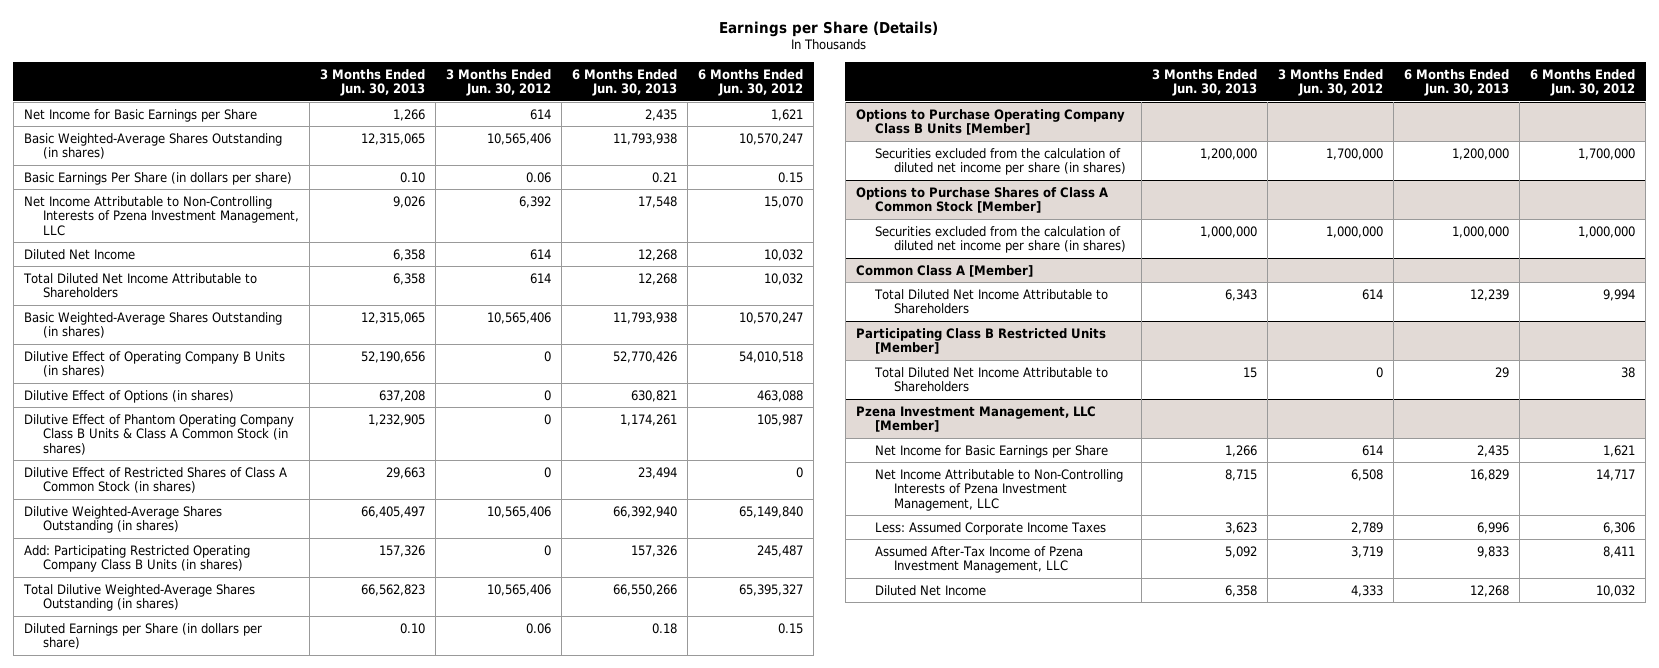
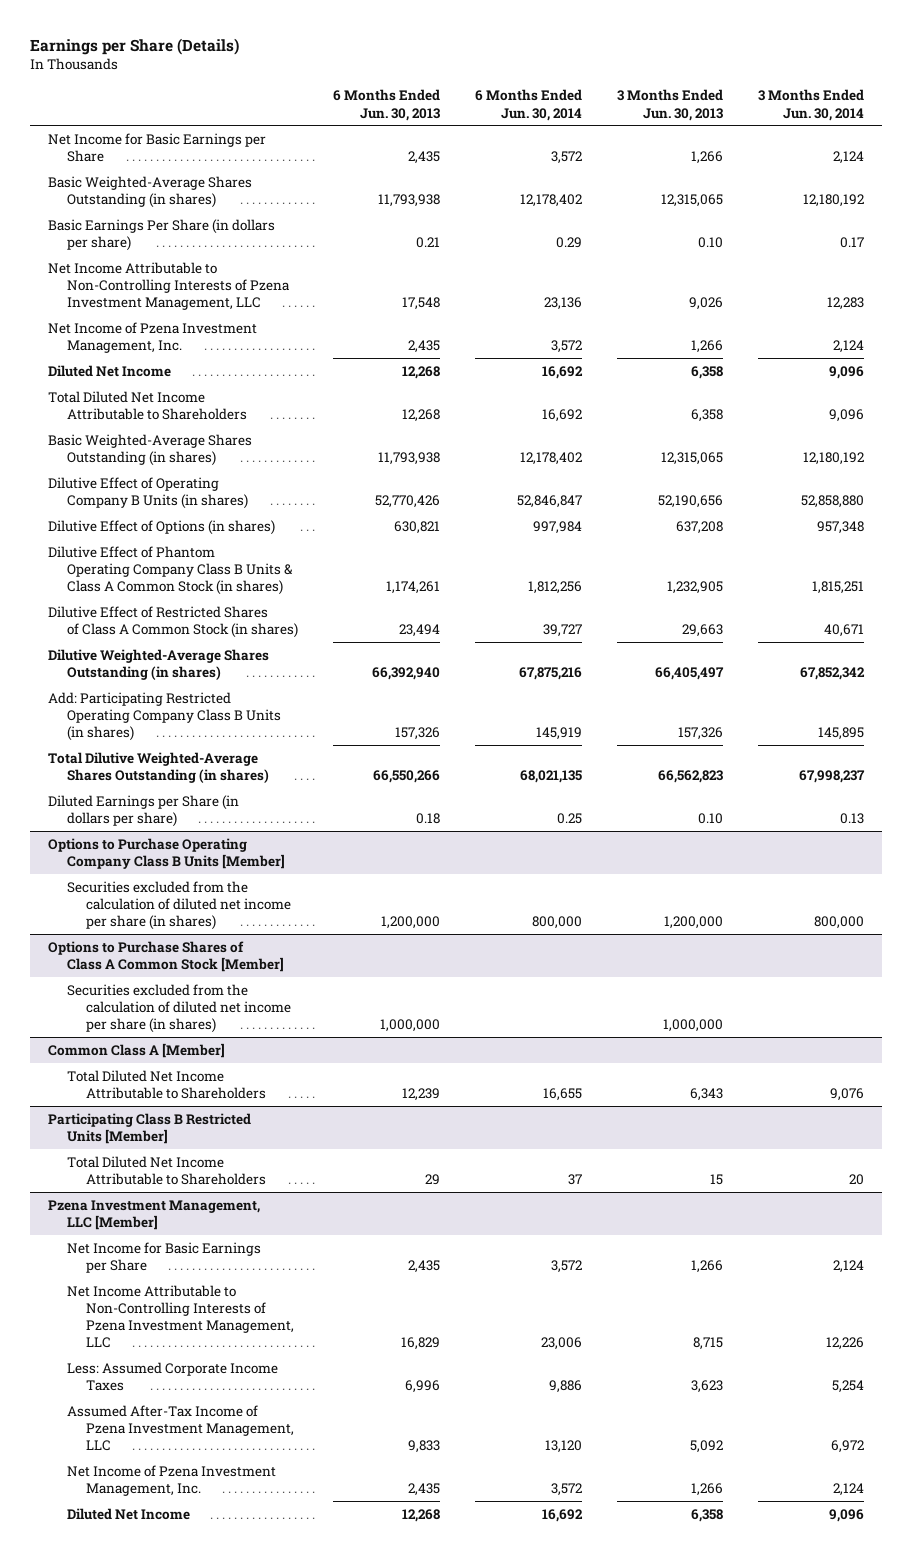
[446,68,552,97] 3 Months Ended Jun. 30, 2012 -> none
[698,68,804,97] 6 Months Ended Jun. 30, 2012 -> none
none -> [475,89,583,121] 6 Months Ended Jun. 30, 2014
none -> [758,89,865,121] 3 Months Ended Jun. 30, 2014
none -> [47,321,257,353] Net Income of Pzena Investment Management, Inc.
none -> [66,1464,276,1496] Net Income of Pzena Investment Management, Inc.

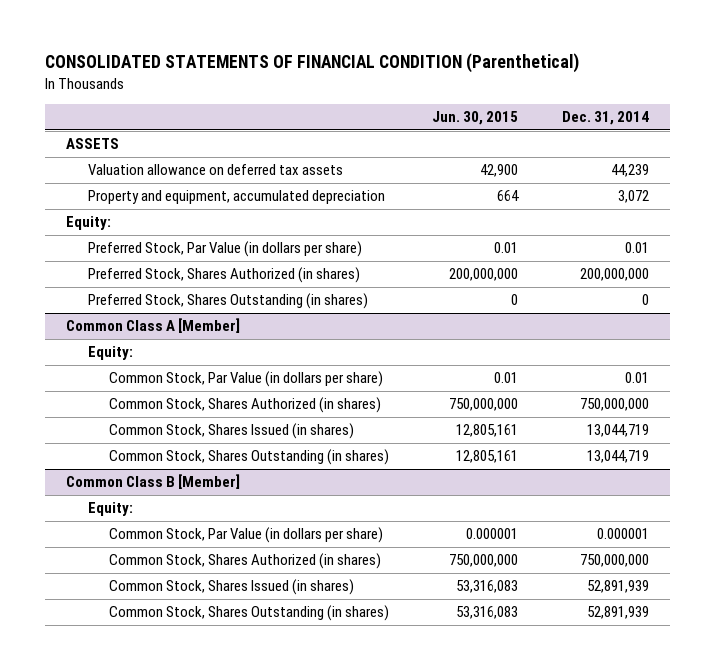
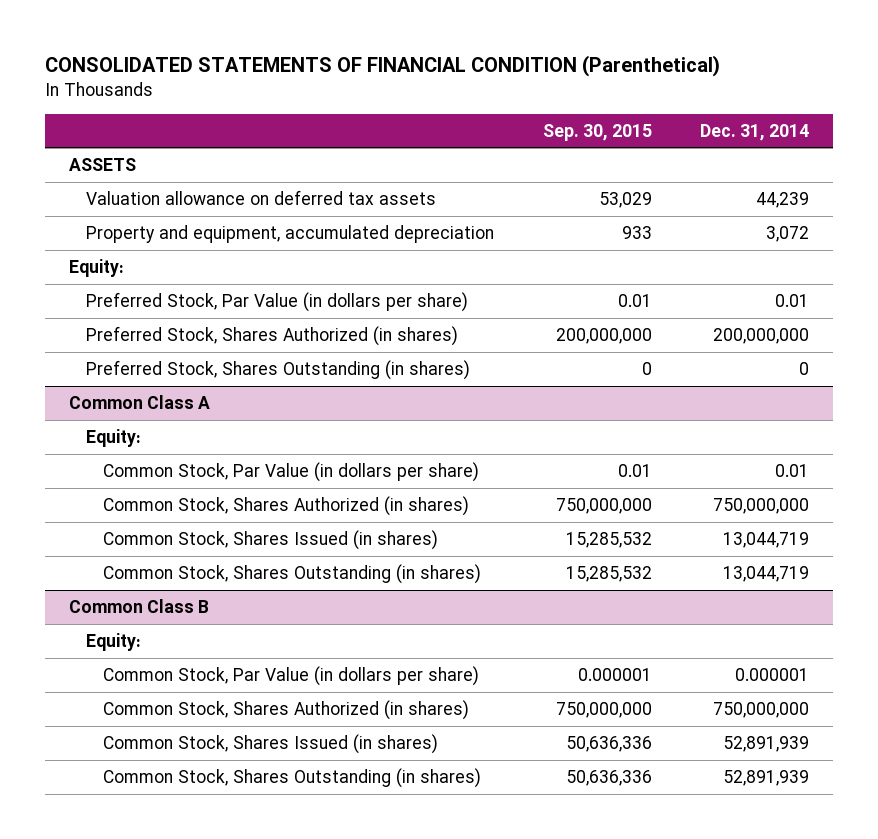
[432,111,519,126] Jun. 30, 2015 -> none
none -> [542,123,652,141] Sep. 30, 2015
[66,318,241,334] Common Class A [Member] -> [69,395,211,410] Common Class A
[66,474,241,490] Common Class B [Member] -> [69,599,210,614] Common Class B

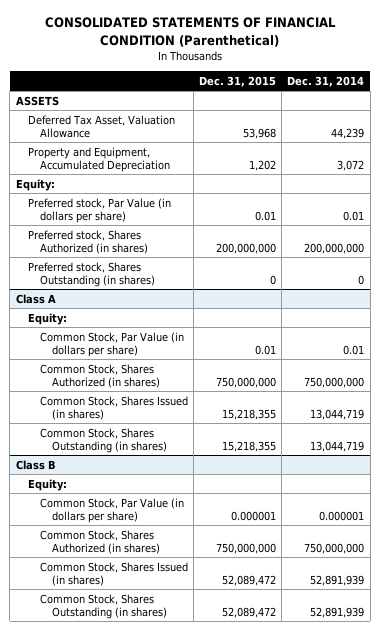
[542,123,652,141] Sep. 30, 2015 -> none
none -> [198,75,276,87] Dec. 31, 2015
[86,190,437,206] Valuation allowance on deferred tax assets -> [27,114,175,138] Deferred Tax Asset, Valuation Allowance
[86,225,495,244] Property and equipment, accumulated depreciation -> [27,146,170,172] Property and Equipment, Accumulated Depreciation
[86,292,469,313] Preferred Stock, Par Value (in dollars per share) -> [27,197,171,223] Preferred stock, Par Value (in dollars per share)
[86,326,459,347] Preferred Stock, Shares Authorized (in shares) -> [27,229,148,254] Preferred stock, Shares Authorized (in shares)
[86,360,471,381] Preferred Stock, Shares Outstanding (in shares) -> [27,261,155,287] Preferred stock, Shares Outstanding (in shares)
[69,395,211,410] Common Class A -> [15,293,56,304] Class A
[69,599,210,614] Common Class B -> [15,459,56,470] Class B

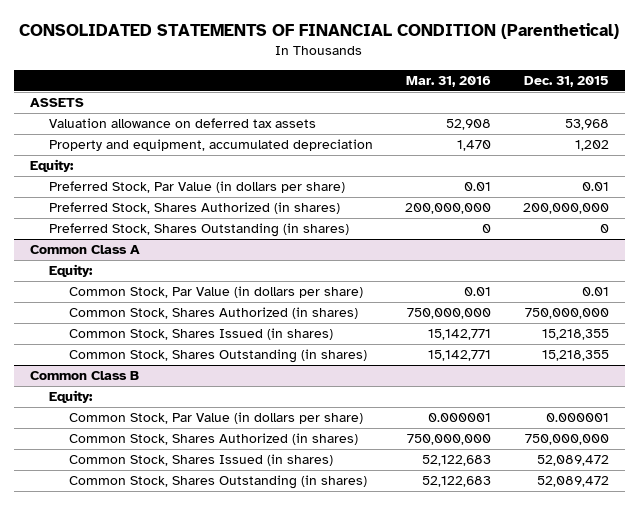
[287,75,365,87] Dec. 31, 2014 -> none
none -> [406,75,492,87] Mar. 31, 2016
[27,114,175,138] Deferred Tax Asset, Valuation Allowance -> [49,118,317,129] Valuation allowance on deferred tax assets
[27,146,170,172] Property and Equipment, Accumulated Depreciation -> [49,139,374,152] Property and equipment, accumulated depreciation
[27,197,171,223] Preferred stock, Par Value (in dollars per share) -> [49,181,346,194] Preferred Stock, Par Value (in dollars per share)
[27,229,148,254] Preferred stock, Shares Authorized (in shares) -> [49,202,341,215] Preferred Stock, Shares Authorized (in shares)
[27,261,155,287] Preferred stock, Shares Outstanding (in shares) -> [49,223,350,238] Preferred Stock, Shares Outstanding (in shares)
[15,293,56,304] Class A -> [29,245,140,255] Common Class A
[15,459,56,470] Class B -> [29,371,139,381] Common Class B

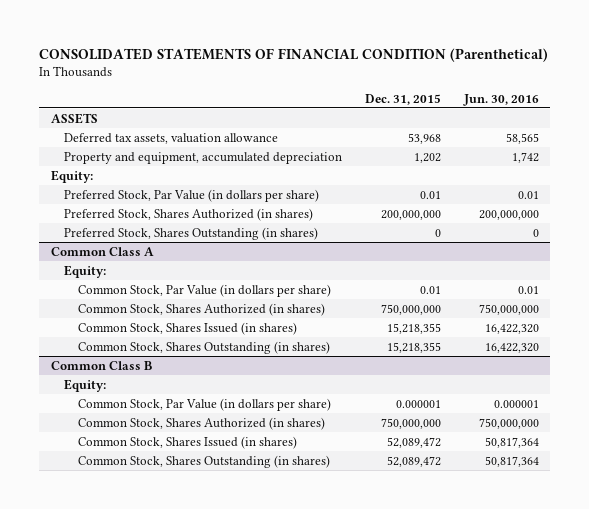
[406,75,492,87] Mar. 31, 2016 -> none
none -> [462,93,539,106] Jun. 30, 2016
[49,118,317,129] Valuation allowance on deferred tax assets -> [64,132,279,144] Deferred tax assets, valuation allowance

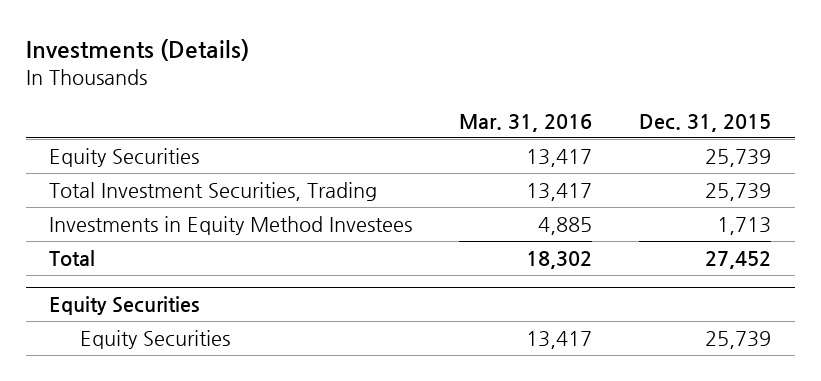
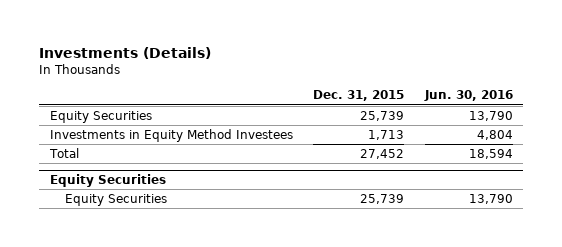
[459,113,593,132] Mar. 31, 2016 -> none
none -> [423,90,513,102] Jun. 30, 2016
[49,182,378,202] Total Investment Securities, Trading -> none

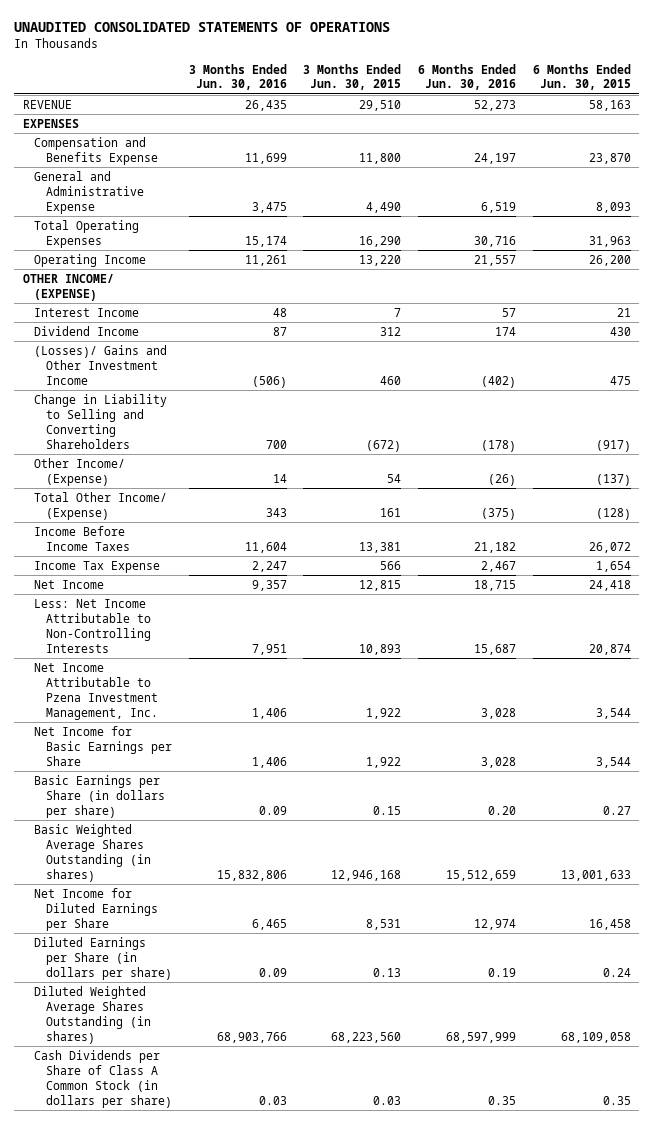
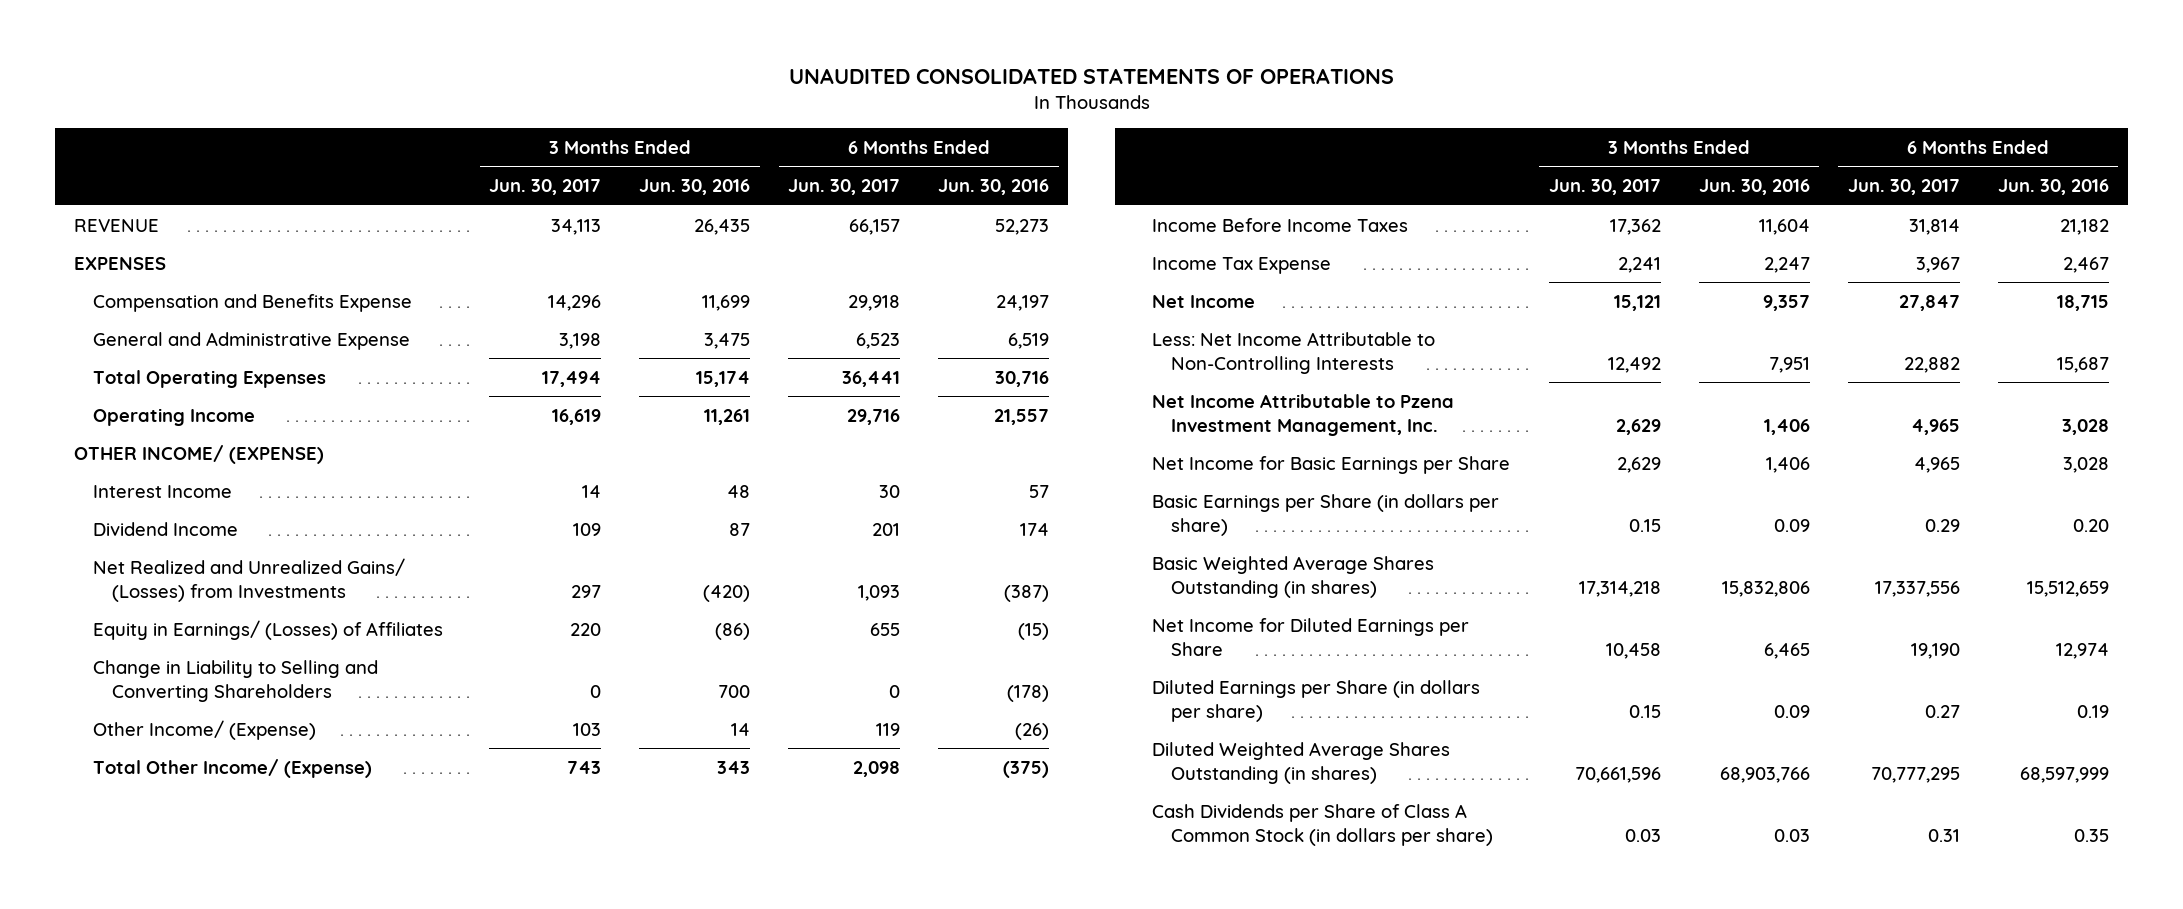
[303,63,402,91] 3 Months Ended Jun. 30, 2015 -> none
[532,63,631,91] 6 Months Ended Jun. 30, 2015 -> none
none -> [489,179,602,196] Jun. 30, 2017
none -> [788,179,901,196] Jun. 30, 2017
[34,344,168,385] (Losses)/ Gains and Other Investment Income -> none
none -> [93,557,406,602] Net Realized and Unrealized Gains/ (Losses) from Investments
none -> [93,619,444,640] Equity in Earnings/ (Losses) of Affiliates

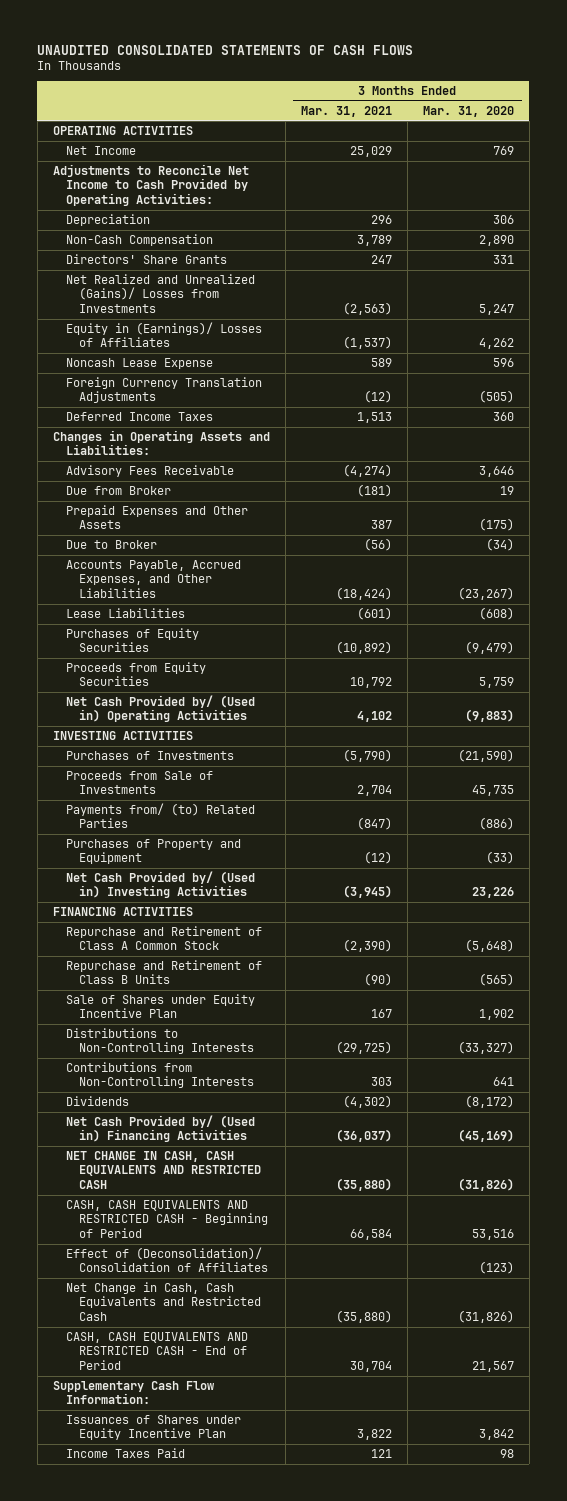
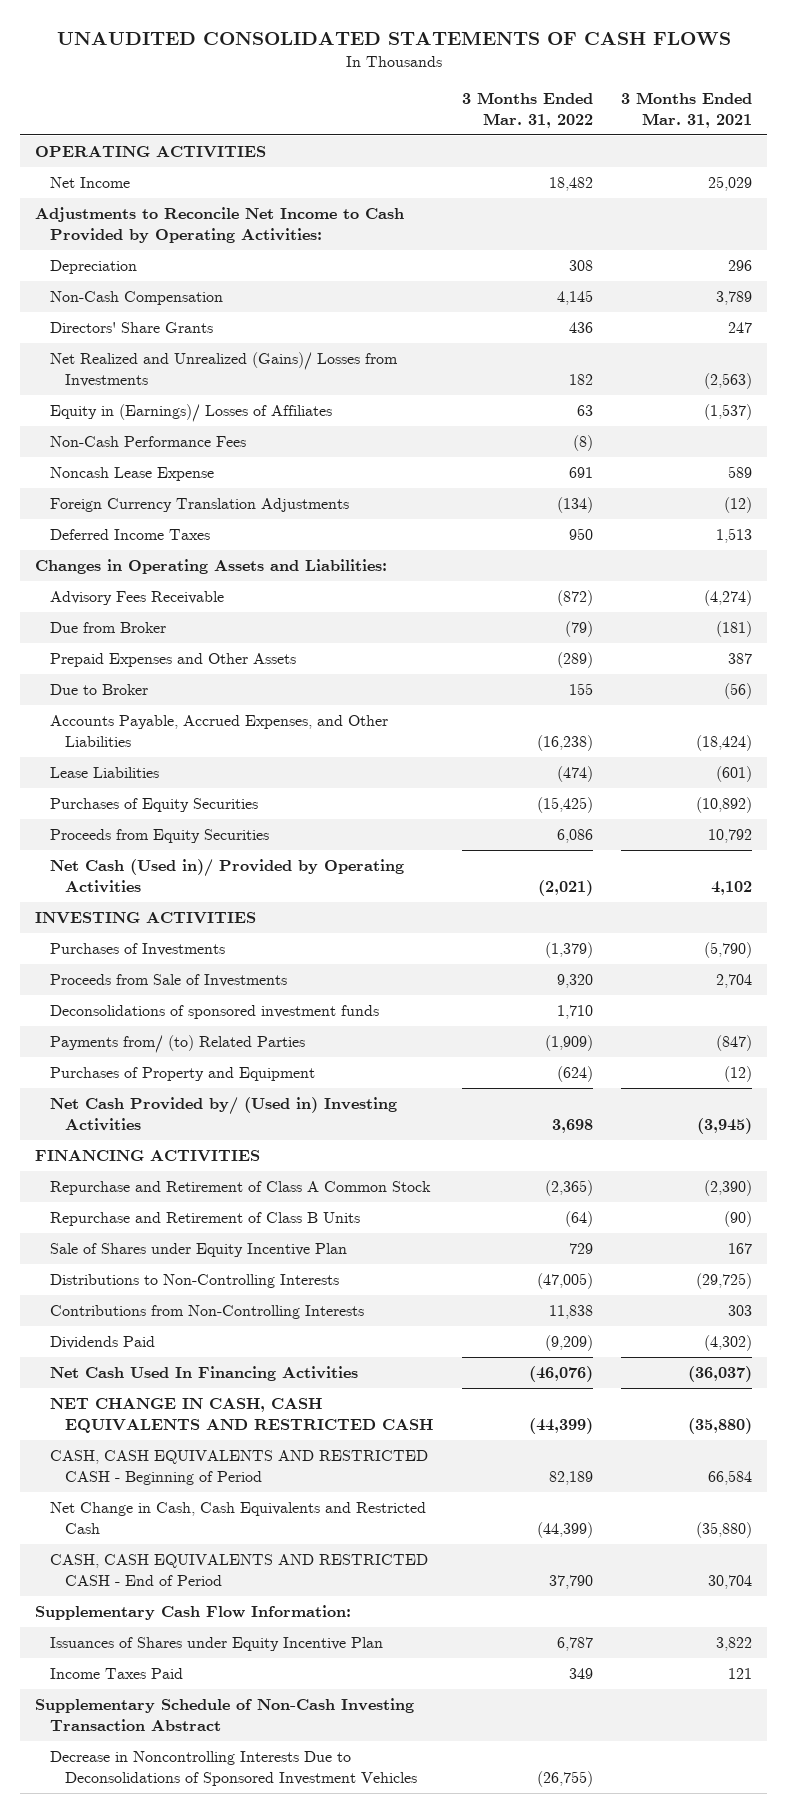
[422,105,514,117] Mar. 31, 2020 -> none
none -> [461,92,593,128] 3 Months Ended Mar. 31, 2022
none -> [49,436,246,448] Non-Cash Performance Fees
[65,694,255,723] Net Cash Provided by/ (Used in) Operating Activities -> [49,859,404,893] Net Cash (Used in)/ Provided by Operating Activities
none -> [49,1005,379,1020] Deconsolidations of sponsored investment funds
[65,1095,129,1106] Dividends -> [49,1336,155,1350] Dividends Paid
[65,1114,255,1143] Net Cash Provided by/ (Used in) Financing Activities -> [49,1366,358,1382] Net Cash Used In Financing Activities
[65,1246,268,1273] Effect of (Deconsolidation)/ Consolidation of Affiliates -> none
none -> [34,1698,414,1731] Supplementary Schedule of Non-Cash Investing Transaction Abstract
none -> [49,1751,417,1786] Decrease in Noncontrolling Interests Due to Deconsolidations of Sponsored Investment Vehicles

